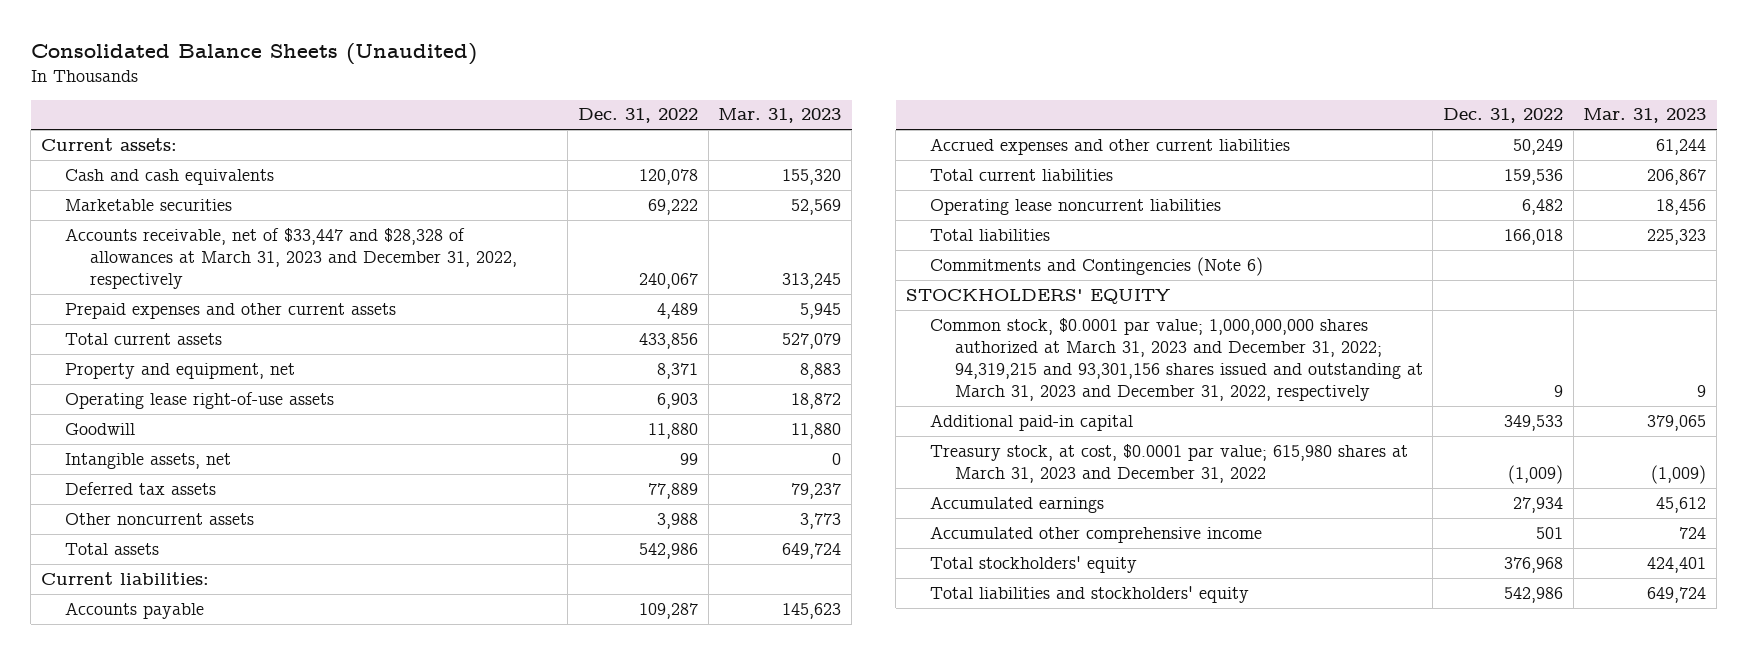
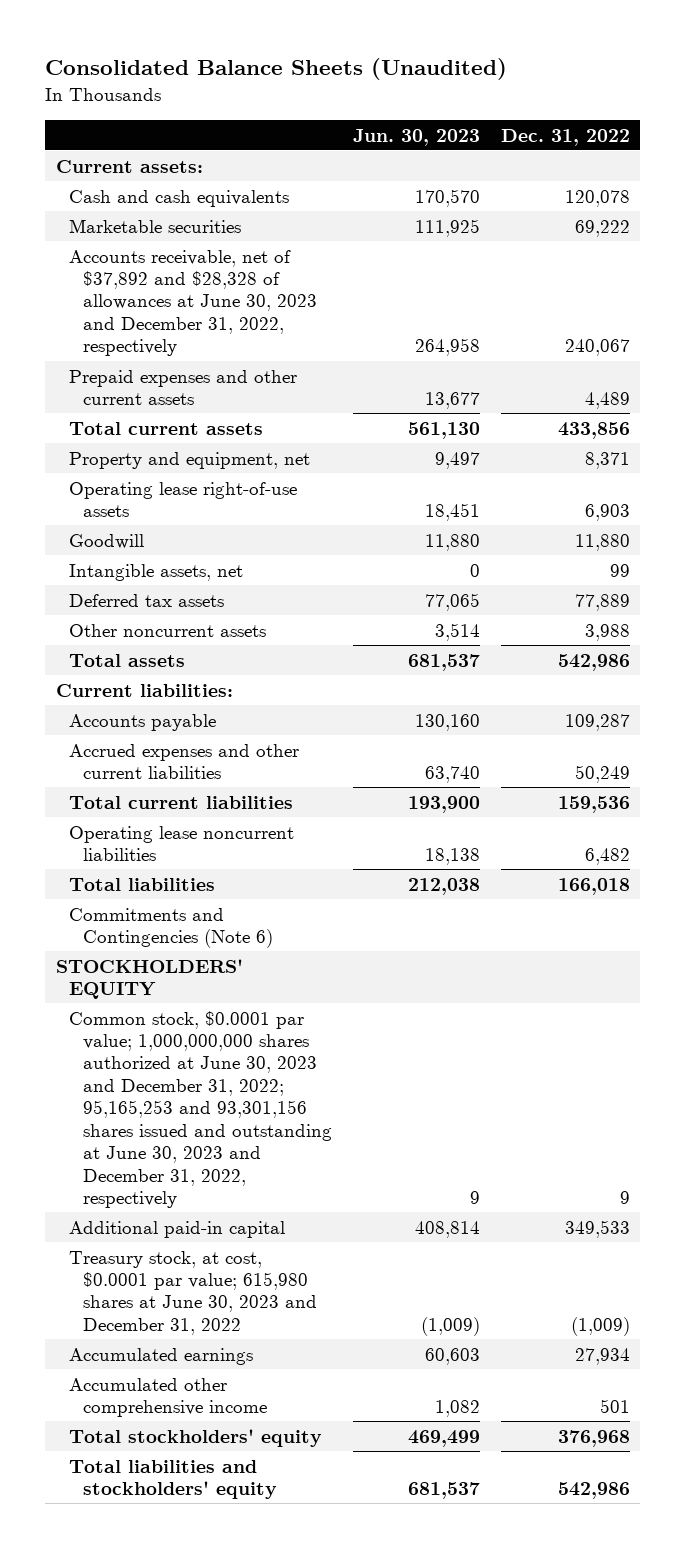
[718,108,842,124] Mar. 31, 2023 -> none
none -> [353,128,481,146] Jun. 30, 2023
[65,227,517,289] Accounts receivable, net of $33,447 and $28,328 of allowances at March 31, 2023 and December 31, 2022, respectively -> [69,249,318,357] Accounts receivable, net of $37,892 and $28,328 of allowances at June 30, 2023 and December 31, 2022, respectively
[930,317,1423,401] Common stock, $0.0001 par value; 1,000,000,000 shares authorized at March 31, 2023 and December 31, 2022; 94,319,215 and 93,301,156 shares issued and outstanding at March 31, 2023 and December 31, 2022, respectively -> [69,1010,333,1209] Common stock, $0.0001 par value; 1,000,000,000 shares authorized at June 30, 2023 and December 31, 2022; 95,165,253 and 93,301,156 shares issued and outstanding at June 30, 2023 and December 31, 2022, respectively
[930,443,1409,483] Treasury stock, at cost, $0.0001 par value; 615,980 shares at March 31, 2023 and December 31, 2022 -> [69,1250,318,1335] Treasury stock, at cost, $0.0001 par value; 615,980 shares at June 30, 2023 and December 31, 2022

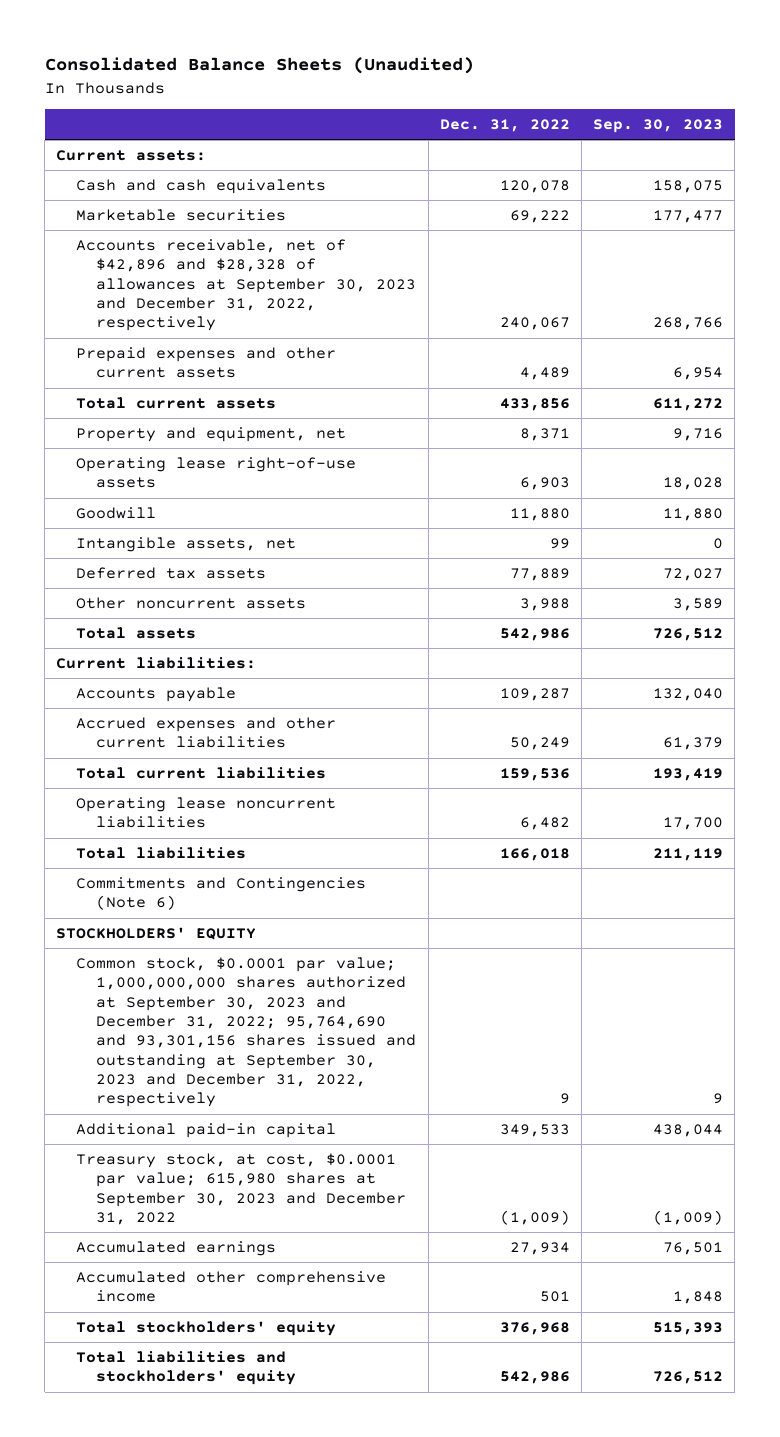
[353,128,481,146] Jun. 30, 2023 -> none
none -> [593,119,724,134] Sep. 30, 2023
[69,249,318,357] Accounts receivable, net of $37,892 and $28,328 of allowances at June 30, 2023 and December 31, 2022, respectively -> [76,239,417,332] Accounts receivable, net of $42,896 and $28,328 of allowances at September 30, 2023 and December 31, 2022, respectively
[69,1010,333,1209] Common stock, $0.0001 par value; 1,000,000,000 shares authorized at June 30, 2023 and December 31, 2022; 95,165,253 and 93,301,156 shares issued and outstanding at June 30, 2023 and December 31, 2022, respectively -> [76,957,417,1108] Common stock, $0.0001 par value; 1,000,000,000 shares authorized at September 30, 2023 and December 31, 2022; 95,764,690 and 93,301,156 shares issued and outstanding at September 30, 2023 and December 31, 2022, respectively
[69,1250,318,1335] Treasury stock, at cost, $0.0001 par value; 615,980 shares at June 30, 2023 and December 31, 2022 -> [76,1153,407,1226] Treasury stock, at cost, $0.0001 par value; 615,980 shares at September 30, 2023 and December 31, 2022

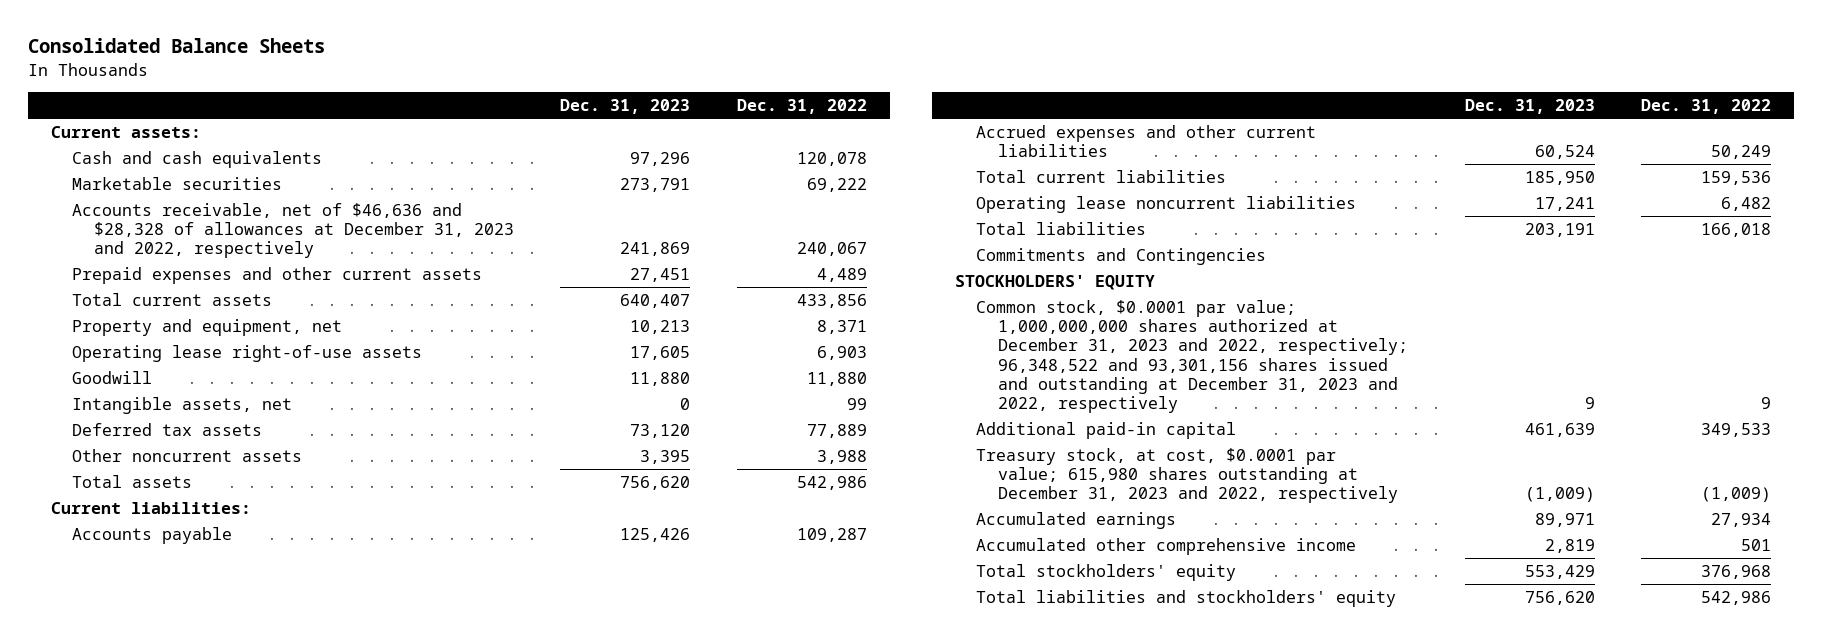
[44,57,474,75] Consolidated Balance Sheets (Unaudited) -> [27,38,325,54] Consolidated Balance Sheets
[593,119,724,134] Sep. 30, 2023 -> none
none -> [560,99,691,115] Dec. 31, 2023
[76,239,417,332] Accounts receivable, net of $42,896 and $28,328 of allowances at September 30, 2023 and December 31, 2022, respectively -> [72,202,514,259] Accounts receivable, net of $46,636 and $28,328 of allowances at December 31, 2023 and 2022, respectively
[76,877,367,911] Commitments and Contingencies (Note 6) -> [976,247,1267,265] Commitments and Contingencies
[76,957,417,1108] Common stock, $0.0001 par value; 1,000,000,000 shares authorized at September 30, 2023 and December 31, 2022; 95,764,690 and 93,301,156 shares issued and outstanding at September 30, 2023 and December 31, 2022, respectively -> [976,299,1408,413] Common stock, $0.0001 par value; 1,000,000,000 shares authorized at December 31, 2023 and 2022, respectively; 96,348,522 and 93,301,156 shares issued and outstanding at December 31, 2023 and 2022, respectively
[76,1153,407,1226] Treasury stock, at cost, $0.0001 par value; 615,980 shares at September 30, 2023 and December 31, 2022 -> [976,447,1398,504] Treasury stock, at cost, $0.0001 par value; 615,980 shares outstanding at December 31, 2023 and 2022, respectively

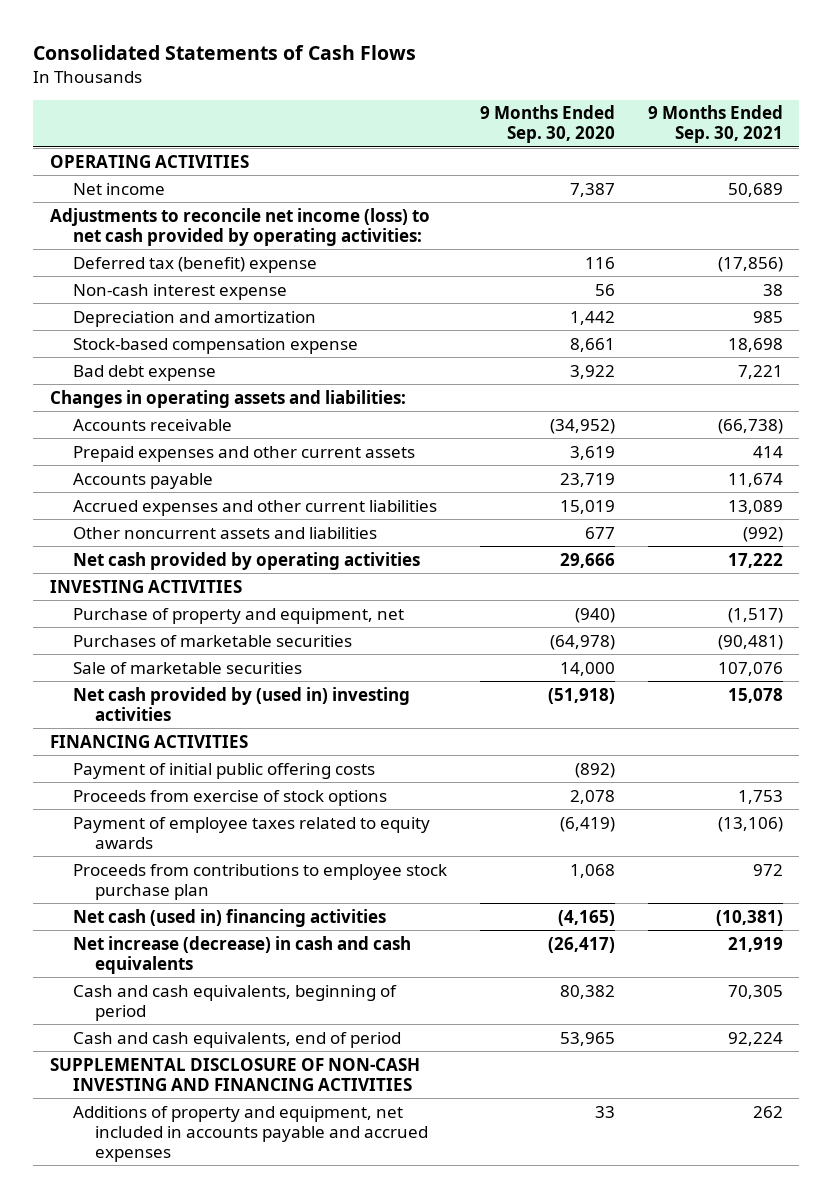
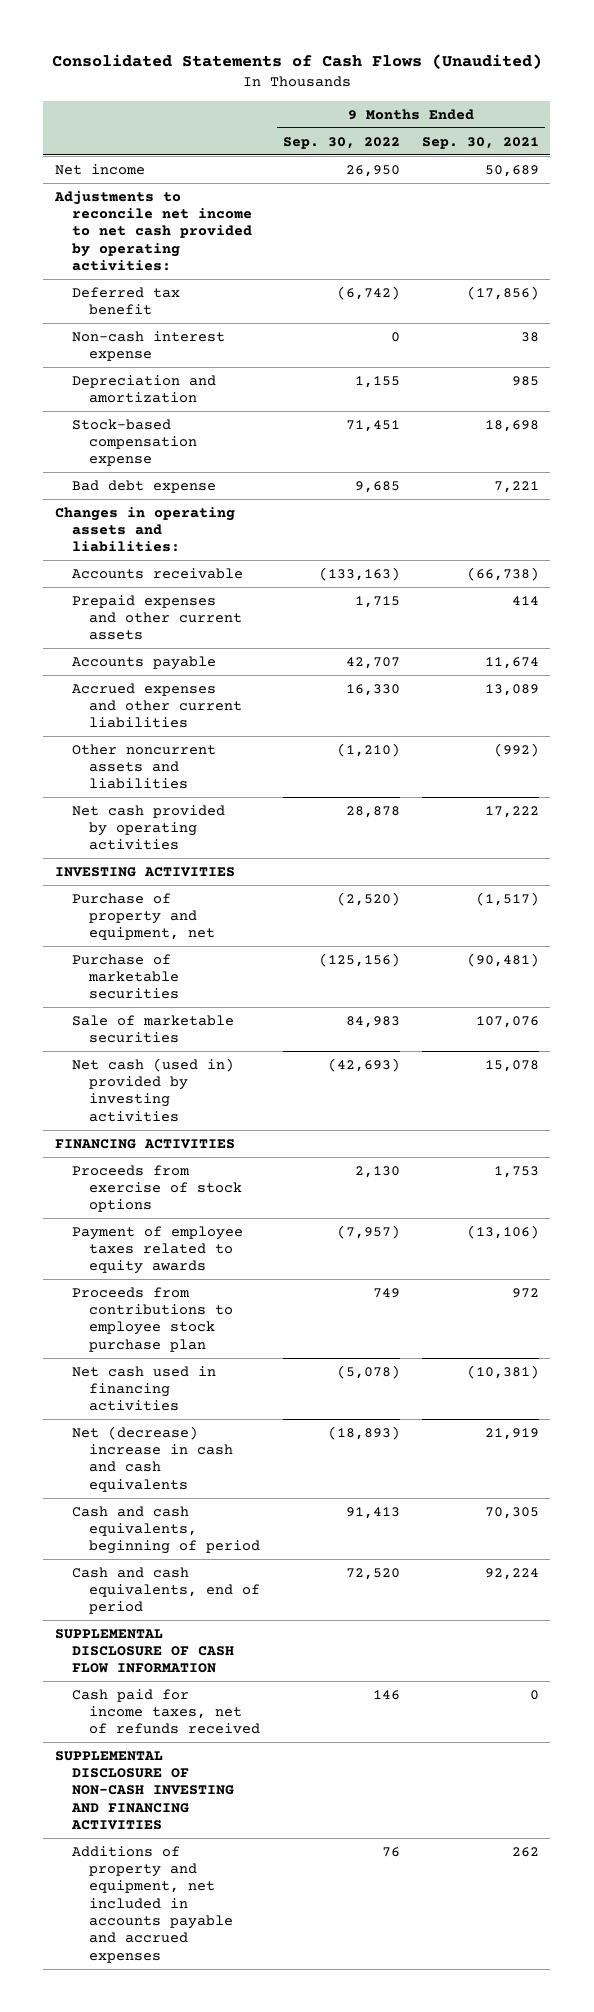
[33,44,417,60] Consolidated Statements of Cash Flows -> [51,54,542,70] Consolidated Statements of Cash Flows (Unaudited)
[479,105,615,144] 9 Months Ended Sep. 30, 2020 -> none
none -> [282,136,400,149] Sep. 30, 2022
[50,154,250,168] OPERATING ACTIVITIES -> none
[50,207,431,246] Adjustments to reconcile net income (loss) to net cash provided by operating activities: -> [53,190,252,271] Adjustments to reconcile net income to net cash provided by operating activities:
[72,256,317,273] Deferred tax (benefit) expense -> [71,286,180,315] Deferred tax benefit
[72,634,352,647] Purchases of marketable securities -> [71,953,179,1000] Purchase of marketable securities
[72,686,410,721] Net cash provided by (used in) investing activities -> [71,1057,234,1122] Net cash (used in) provided by investing activities
[72,762,375,779] Payment of initial public offering costs -> none
[72,908,386,927] Net cash (used in) financing activities -> [71,1365,216,1412] Net cash used in financing activities
[72,935,411,974] Net increase (decrease) in cash and cash equivalents -> [71,1425,233,1492] Net (decrease) increase in cash and cash equivalents
none -> [54,1628,234,1674] SUPPLEMENTAL DISCLOSURE OF CASH FLOW INFORMATION
none -> [71,1688,260,1735] Cash paid for income taxes, net of refunds received

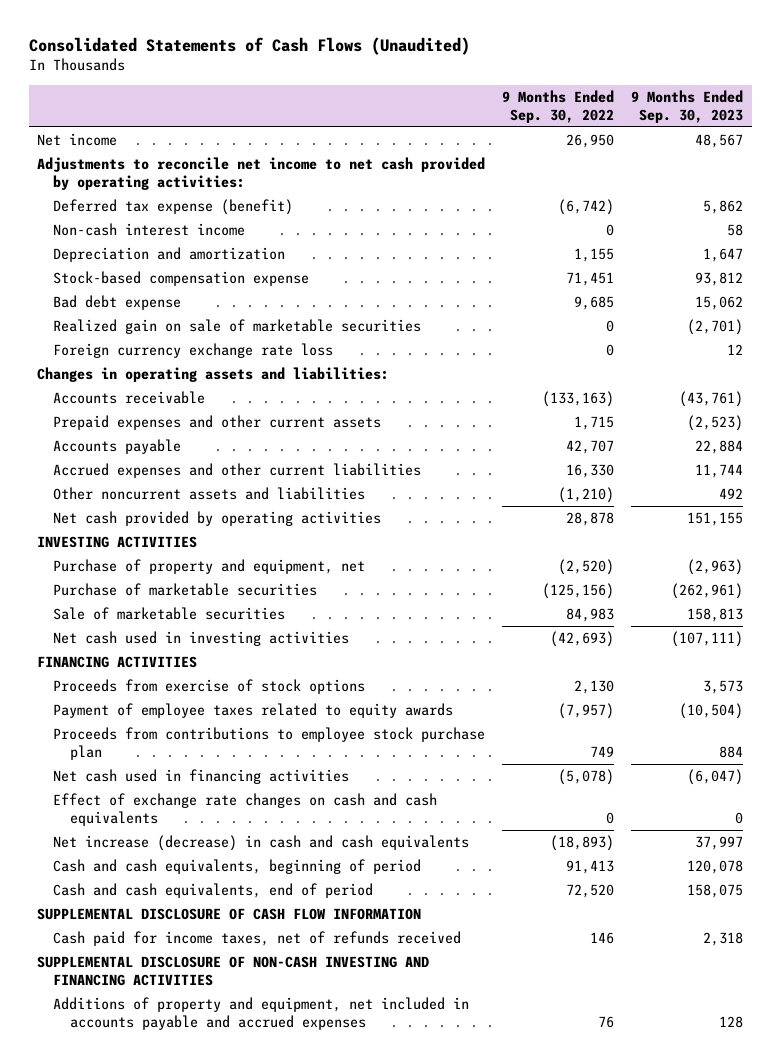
[422,136,540,149] Sep. 30, 2021 -> none
none -> [631,89,744,123] 9 Months Ended Sep. 30, 2023
[71,286,180,315] Deferred tax benefit -> [53,198,294,215] Deferred tax expense (benefit)
[71,330,225,361] Non-cash interest expense -> [53,222,246,236] Non-cash interest income
none -> [53,318,422,334] Realized gain on sale of marketable securities
none -> [53,342,334,358] Foreign currency exchange rate loss
[71,1057,234,1122] Net cash (used in) provided by investing activities -> [53,630,350,646] Net cash used in investing activities
none -> [53,792,438,827] Effect of exchange rate changes on cash and cash equivalents
[71,1425,233,1492] Net (decrease) increase in cash and cash equivalents -> [53,834,470,851] Net increase (decrease) in cash and cash equivalents

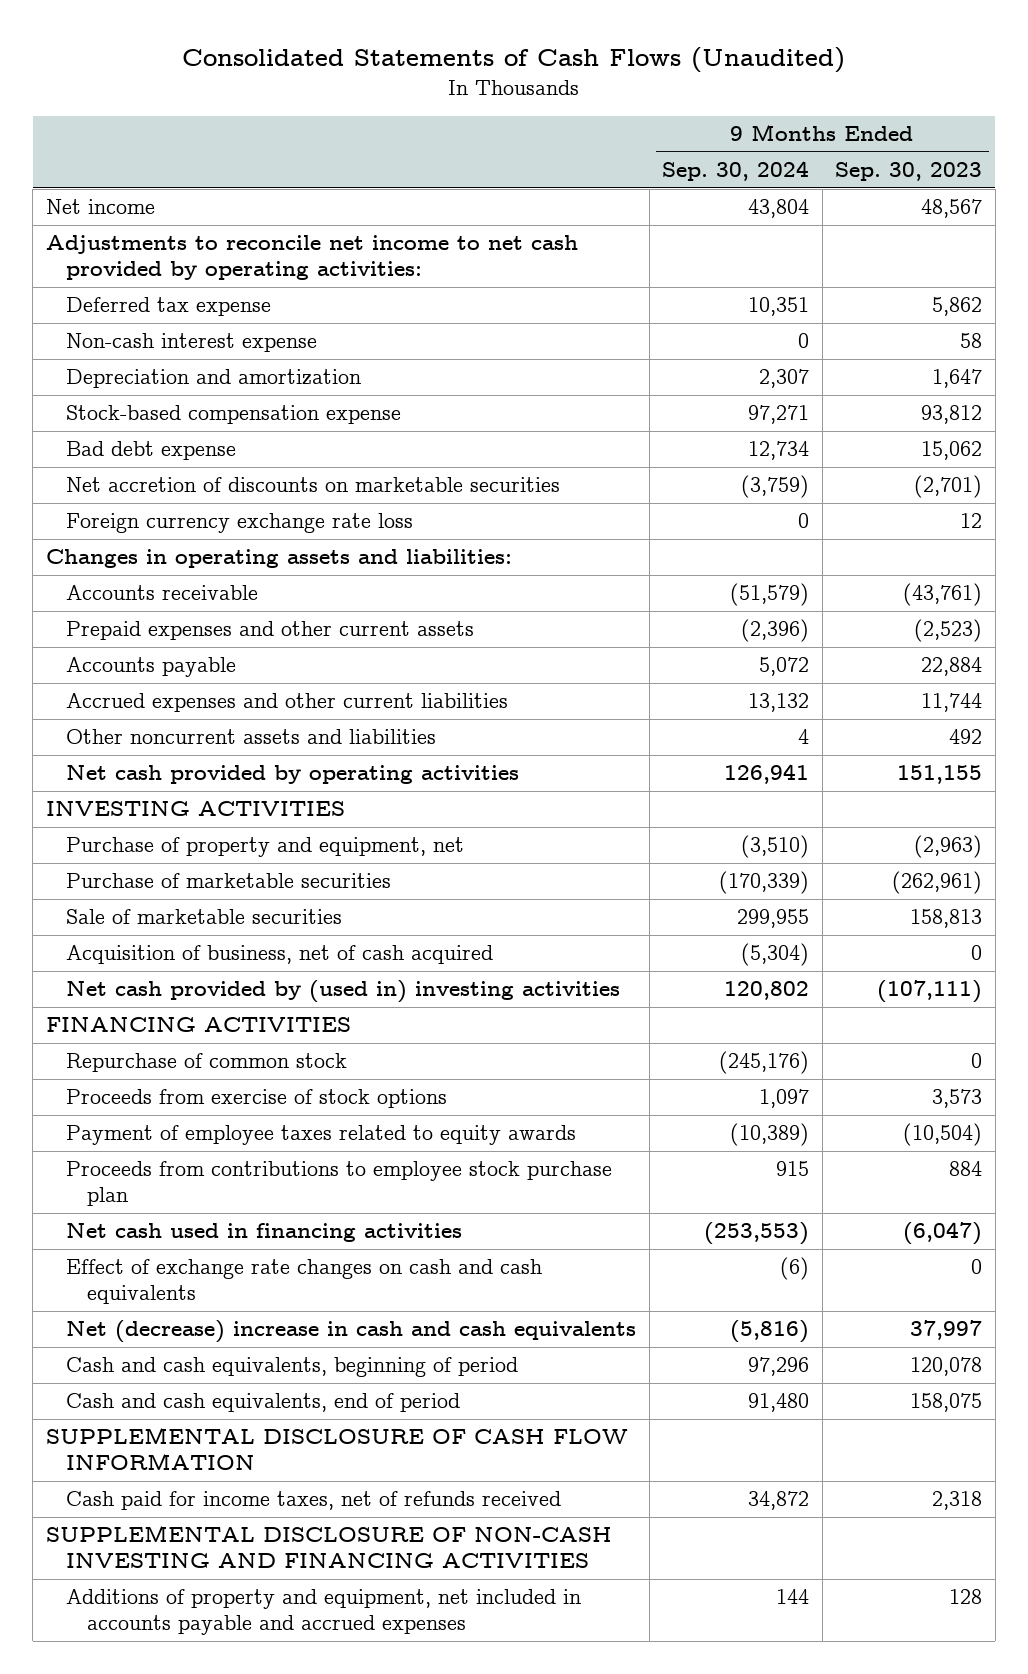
[502,89,615,123] 9 Months Ended Sep. 30, 2022 -> none
none -> [662,161,810,182] Sep. 30, 2024
[53,198,294,215] Deferred tax expense (benefit) -> [66,297,272,317] Deferred tax expense
[53,222,246,236] Non-cash interest income -> [66,333,318,353] Non-cash interest expense
[53,318,422,334] Realized gain on sale of marketable securities -> [66,477,561,493] Net accretion of discounts on marketable securities
none -> [66,945,494,965] Acquisition of business, net of cash acquired
[53,630,350,646] Net cash used in investing activities -> [66,980,621,1004] Net cash provided by (used in) investing activities
none -> [66,1053,348,1073] Repurchase of common stock
[53,834,470,851] Net increase (decrease) in cash and cash equivalents -> [66,1320,637,1344] Net (decrease) increase in cash and cash equivalents

